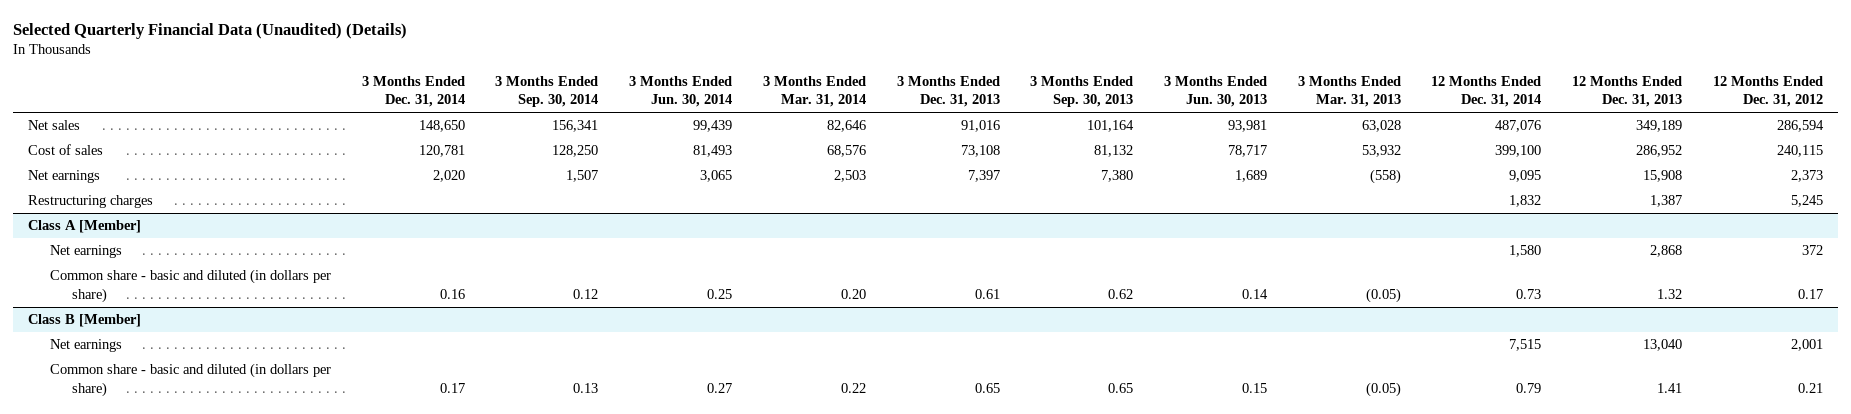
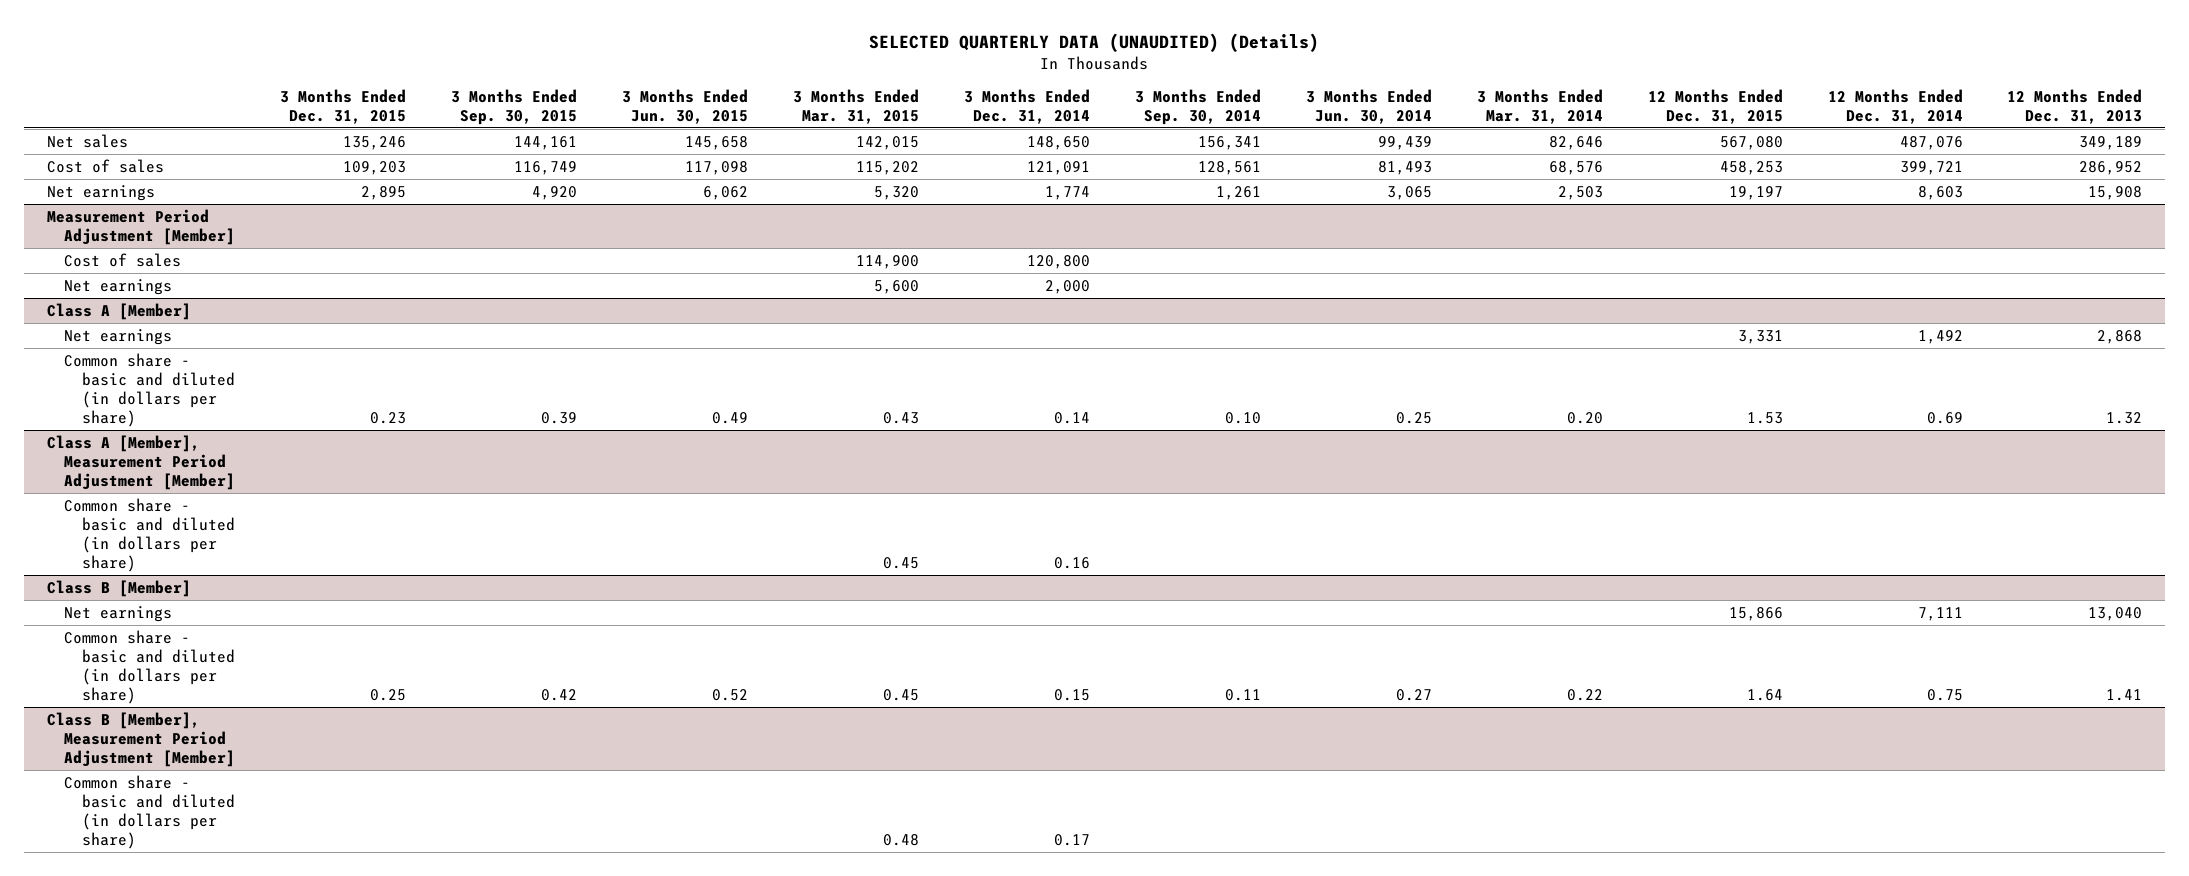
[12,23,407,40] Selected Quarterly Financial Data (Unaudited) (Details) -> [869,32,1320,52] SELECTED QUARTERLY DATA (UNAUDITED) (Details)
[896,76,1000,108] 3 Months Ended Dec. 31, 2013 -> none
[1030,76,1134,108] 3 Months Ended Sep. 30, 2013 -> none
[1164,76,1268,108] 3 Months Ended Jun. 30, 2013 -> none
[1297,76,1401,108] 3 Months Ended Mar. 31, 2013 -> none
[1712,76,1823,108] 12 Months Ended Dec. 31, 2012 -> none
none -> [280,88,407,124] 3 Months Ended Dec. 31, 2015
none -> [451,88,578,125] 3 Months Ended Sep. 30, 2015
none -> [622,88,749,124] 3 Months Ended Jun. 30, 2015
none -> [793,88,920,124] 3 Months Ended Mar. 31, 2015
none -> [1647,88,1783,124] 12 Months Ended Dec. 31, 2015
[28,195,154,209] Restructuring charges -> none
[418,145,465,158] 120,781 -> [1026,160,1090,175] 121,091
[552,145,599,158] 128,250 -> [1197,160,1261,175] 128,561
[1495,145,1542,158] 399,100 -> [1899,160,1963,175] 399,721
[432,170,465,183] 2,020 -> [1044,185,1090,200] 1,774
[566,170,599,183] 1,507 -> [1215,185,1261,200] 1,261
[1509,170,1542,183] 9,095 -> [1917,185,1963,200] 8,603
none -> [46,208,236,245] Measurement Period Adjustment [Member]
none -> [64,252,182,267] Cost of sales
none -> [64,278,173,295] Net earnings
[1509,245,1542,258] 1,580 -> [1917,329,1963,344] 1,492
[439,288,465,299] 0.16 -> [1053,411,1090,424] 0.14
[573,288,599,299] 0.12 -> [1224,411,1261,424] 0.10
[1516,288,1542,299] 0.73 -> [1926,411,1963,424] 0.69
none -> [46,434,236,490] Class A [Member], Measurement Period Adjustment [Member]
none -> [64,497,236,572] Common share - basic and diluted (in dollars per share)
[1509,339,1542,352] 7,515 -> [1917,606,1963,621] 7,111
[439,382,465,393] 0.17 -> [1053,688,1090,701] 0.15
[573,382,599,393] 0.13 -> [1224,688,1261,701] 0.11
[1516,382,1542,393] 0.79 -> [1926,688,1963,701] 0.75
none -> [46,711,236,767] Class B [Member], Measurement Period Adjustment [Member]
none -> [64,774,236,849] Common share - basic and diluted (in dollars per share)

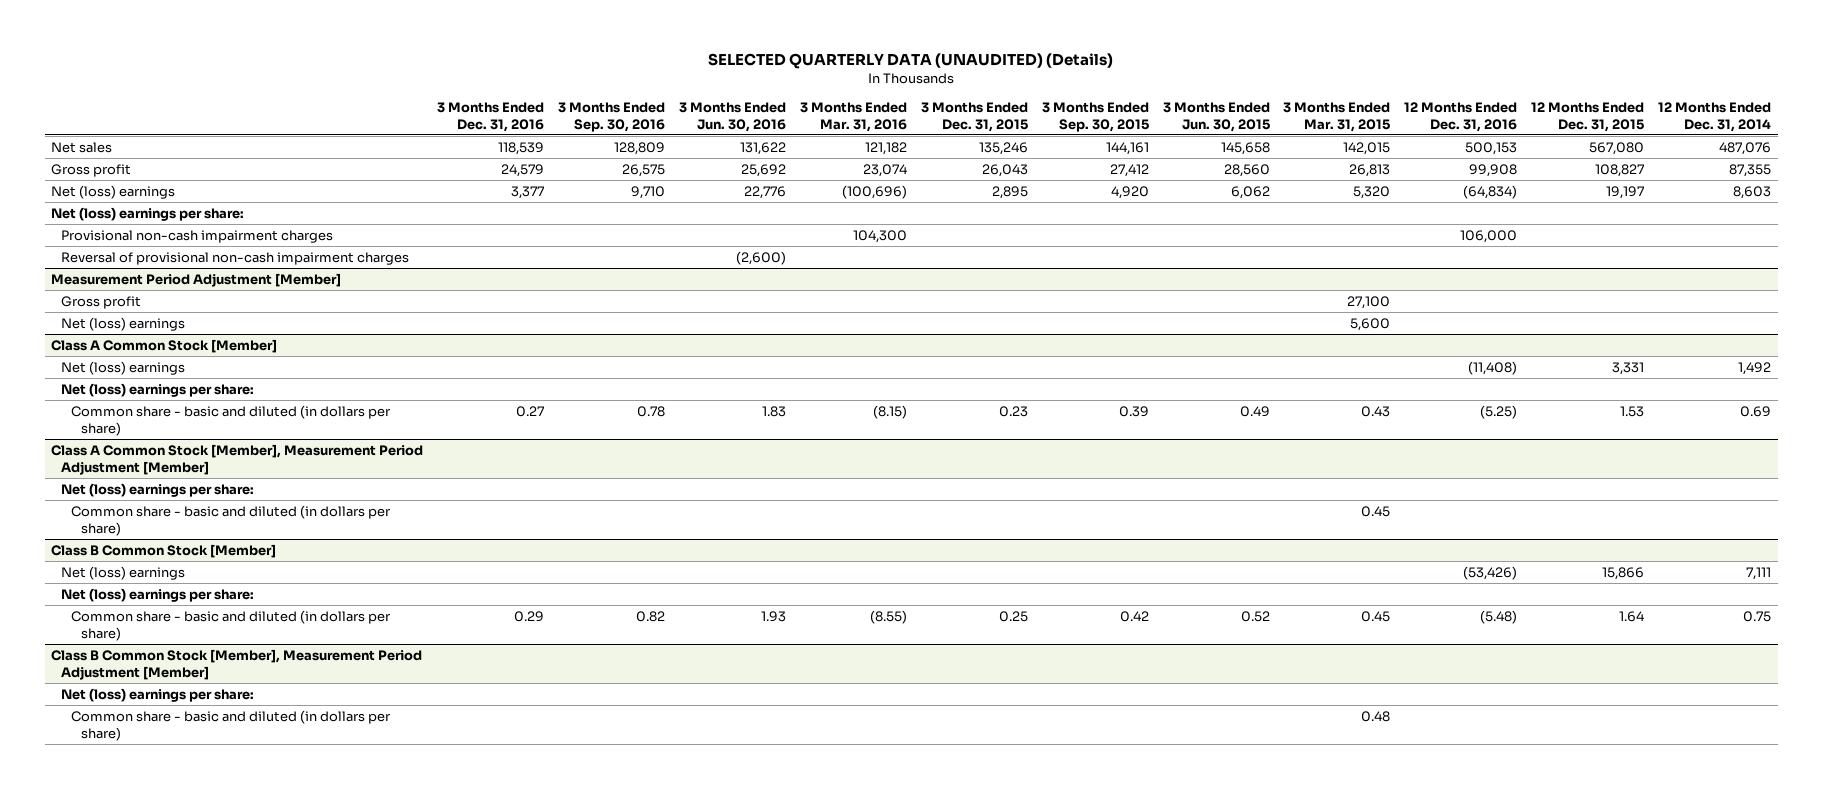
[963,88,1090,124] 3 Months Ended Dec. 31, 2014 -> none
[1134,88,1261,125] 3 Months Ended Sep. 30, 2014 -> none
[1305,88,1432,124] 3 Months Ended Jun. 30, 2014 -> none
[1476,88,1603,124] 3 Months Ended Mar. 31, 2014 -> none
[2007,88,2143,124] 12 Months Ended Dec. 31, 2013 -> none
none -> [437,101,545,132] 3 Months Ended Dec. 31, 2016
none -> [558,101,666,132] 3 Months Ended Sep. 30, 2016
none -> [679,101,787,132] 3 Months Ended Jun. 30, 2016
none -> [799,101,907,132] 3 Months Ended Mar. 31, 2016
none -> [1404,101,1518,132] 12 Months Ended Dec. 31, 2016
[46,158,164,173] Cost of sales -> none
none -> [51,163,132,177] Gross profit
[46,184,155,201] Net earnings -> [51,184,176,199] Net (loss) earnings
none -> [51,206,245,221] Net (loss) earnings per share:
none -> [61,229,334,243] Provisional non-cash impairment charges
none -> [61,251,410,265] Reversal of provisional non-cash impairment charges
[64,252,182,267] Cost of sales -> none
none -> [61,295,142,309] Gross profit
[64,278,173,295] Net earnings -> [61,316,186,331] Net (loss) earnings
[46,302,191,320] Class A [Member] -> [51,338,278,353] Class A Common Stock [Member]
[64,328,173,345] Net earnings -> [61,360,186,375] Net (loss) earnings
none -> [61,382,255,397] Net (loss) earnings per share:
[46,434,236,490] Class A [Member], Measurement Period Adjustment [Member] -> [51,443,424,475] Class A Common Stock [Member], Measurement Period Adjustment [Member]
none -> [61,482,255,497] Net (loss) earnings per share:
[46,579,191,597] Class B [Member] -> [51,543,277,558] Class B Common Stock [Member]
[64,605,173,622] Net earnings -> [61,565,186,580] Net (loss) earnings
none -> [61,587,255,602] Net (loss) earnings per share:
[46,711,236,767] Class B [Member], Measurement Period Adjustment [Member] -> [51,648,423,680] Class B Common Stock [Member], Measurement Period Adjustment [Member]
none -> [61,687,255,702] Net (loss) earnings per share:

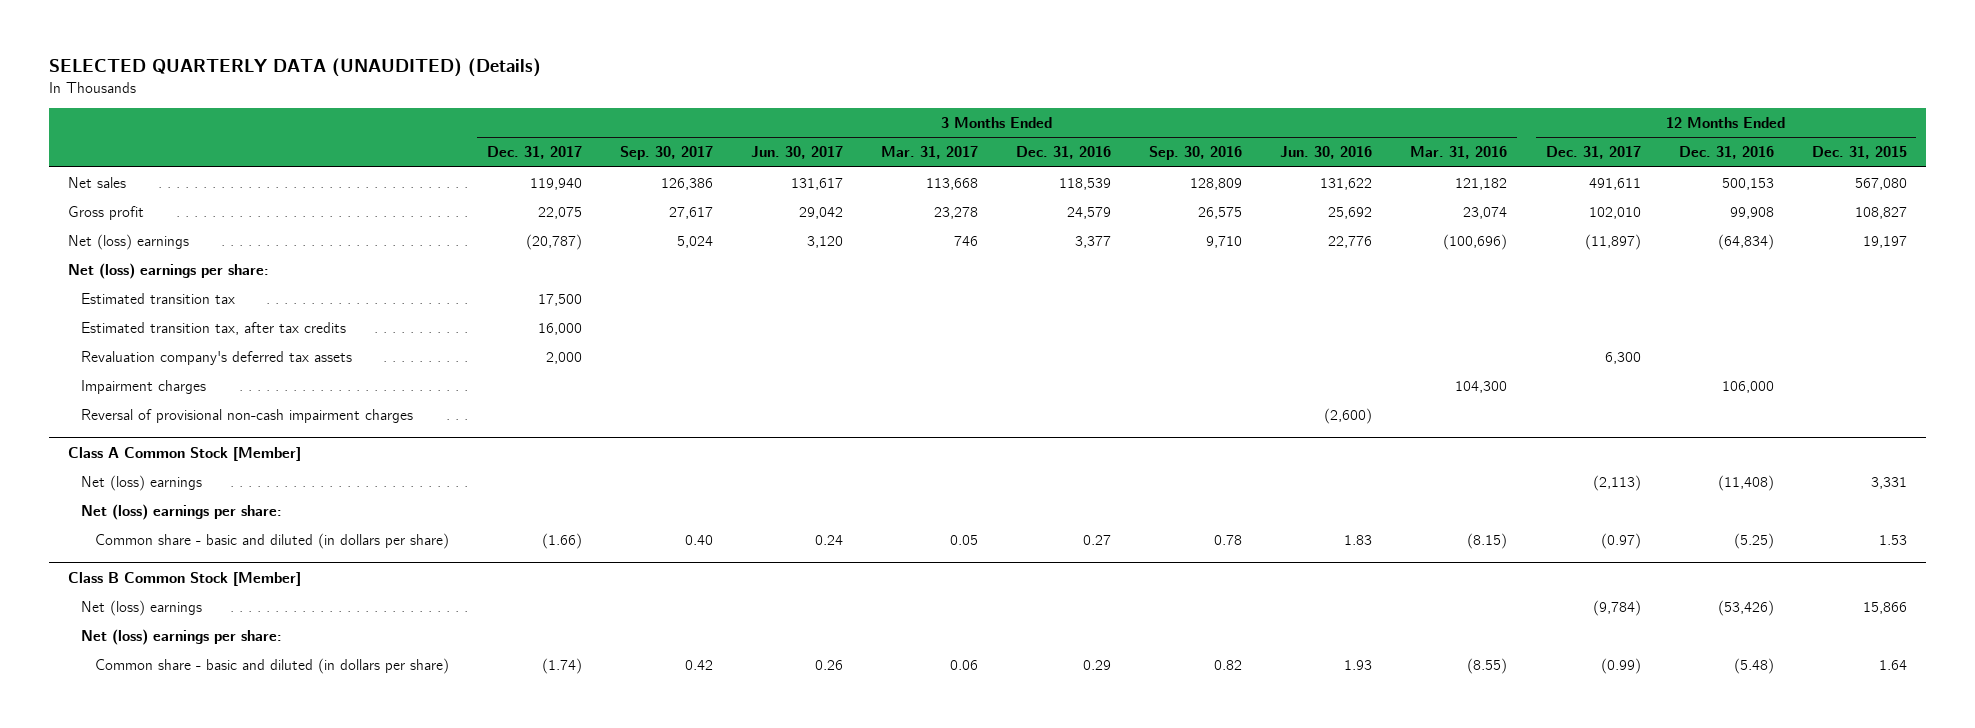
[920,101,1028,132] 3 Months Ended Dec. 31, 2015 -> none
[1041,101,1149,132] 3 Months Ended Sep. 30, 2015 -> none
[1162,101,1270,132] 3 Months Ended Jun. 30, 2015 -> none
[1283,101,1391,132] 3 Months Ended Mar. 31, 2015 -> none
[1658,101,1772,132] 12 Months Ended Dec. 31, 2014 -> none
none -> [486,146,582,160] Dec. 31, 2017
none -> [619,146,713,161] Sep. 30, 2017
none -> [750,146,843,160] Jun. 30, 2017
none -> [880,146,978,160] Mar. 31, 2017
none -> [1545,146,1641,160] Dec. 31, 2017
none -> [81,292,236,304] Estimated transition tax
none -> [81,321,347,335] Estimated transition tax, after tax credits
none -> [81,350,353,365] Revaluation company's deferred tax assets
[61,229,334,243] Provisional non-cash impairment charges -> [81,379,207,394] Impairment charges
[51,272,342,287] Measurement Period Adjustment [Member] -> none
[61,295,142,309] Gross profit -> none
[61,316,186,331] Net (loss) earnings -> none
[51,443,424,475] Class A Common Stock [Member], Measurement Period Adjustment [Member] -> none
[61,482,255,497] Net (loss) earnings per share: -> none
[71,504,392,536] Common share - basic and diluted (in dollars per share) -> none
[51,648,423,680] Class B Common Stock [Member], Measurement Period Adjustment [Member] -> none
[61,687,255,702] Net (loss) earnings per share: -> none
[71,709,392,741] Common share - basic and diluted (in dollars per share) -> none

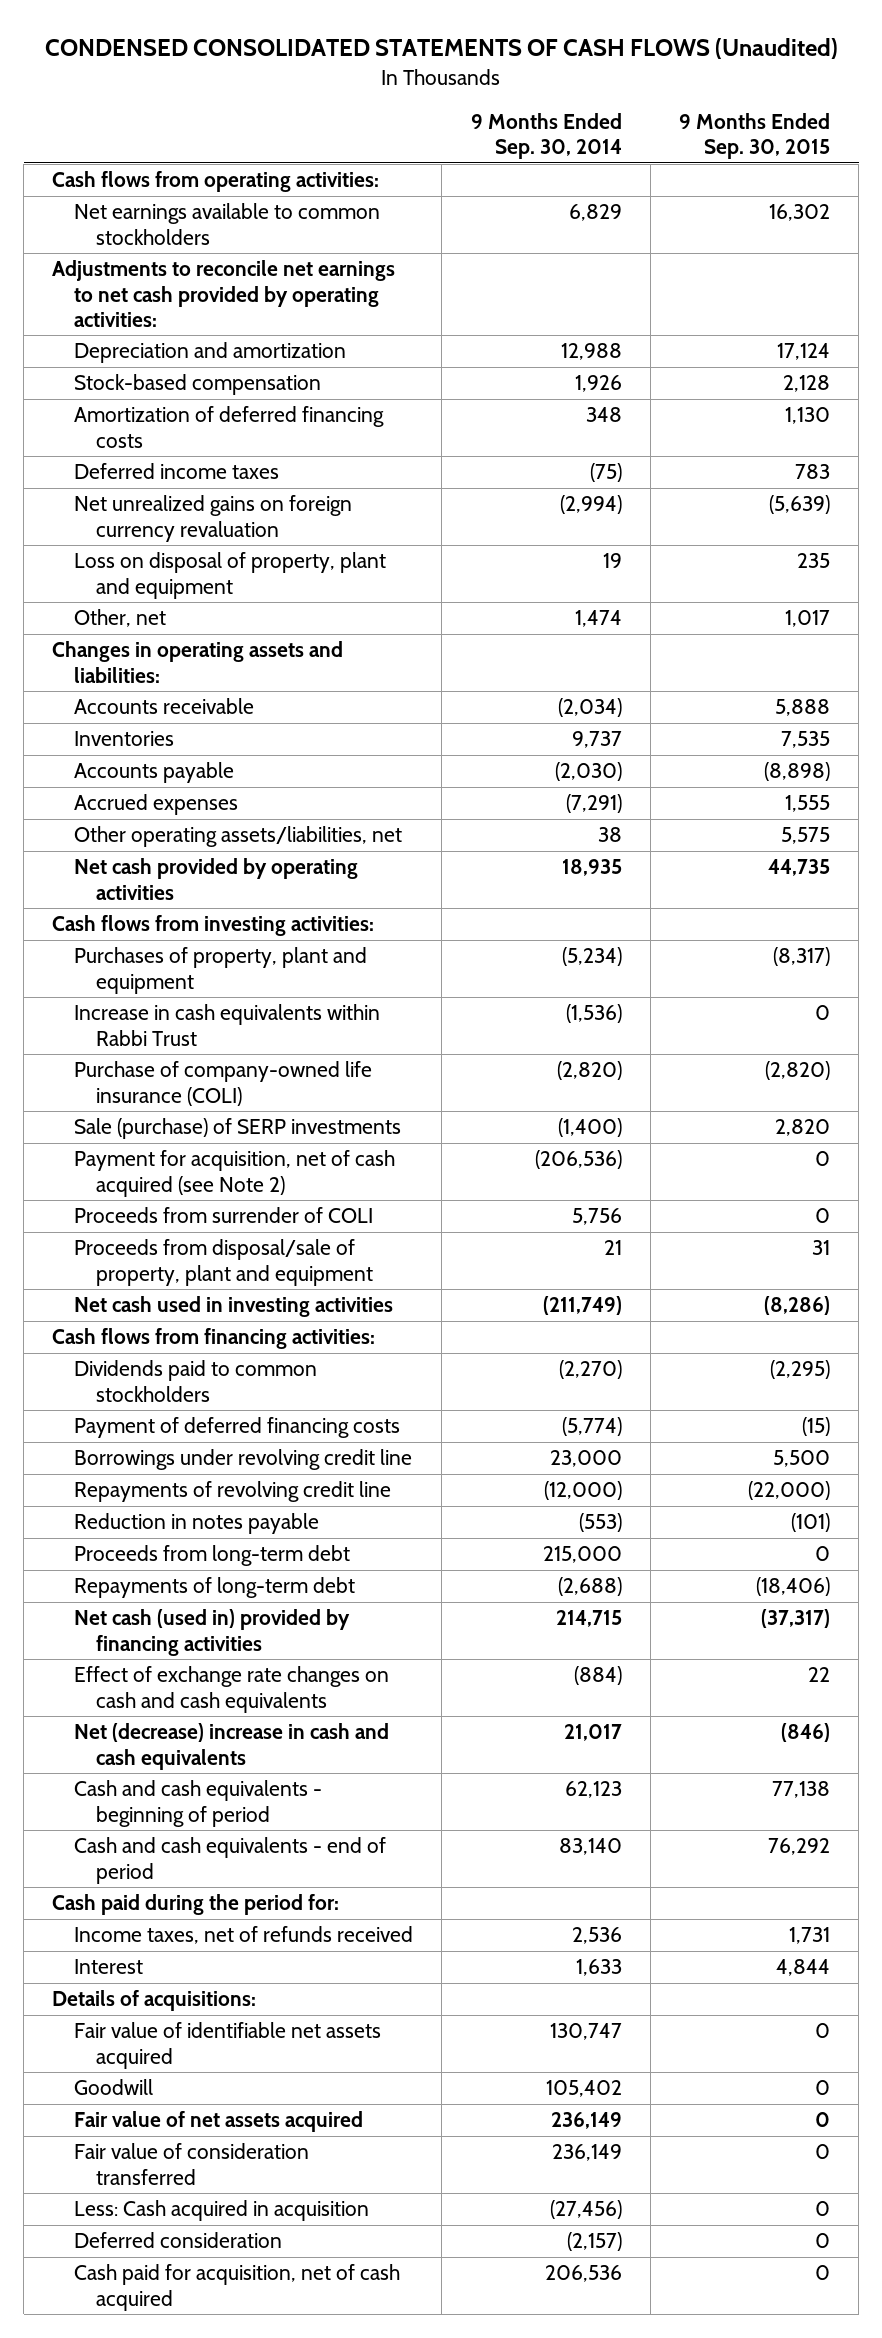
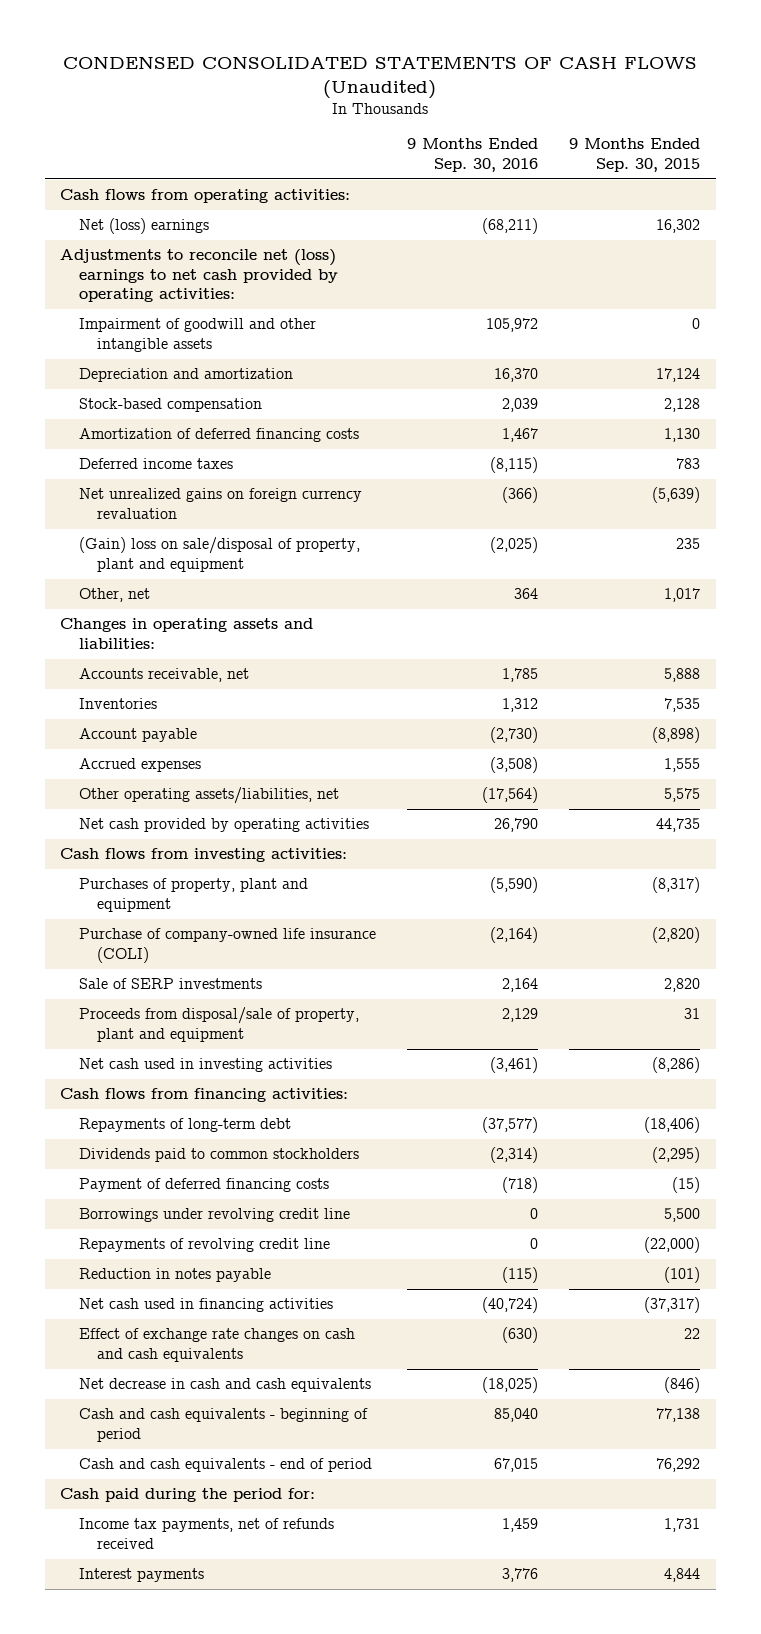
[470,113,622,160] 9 Months Ended Sep. 30, 2014 -> none
none -> [407,138,539,172] 9 Months Ended Sep. 30, 2016
[74,203,381,245] Net earnings available to common stockholders -> [78,218,209,235] Net (loss) earnings
[52,260,396,327] Adjustments to reconcile net earnings to net cash provided by operating activities: -> [60,249,338,302] Adjustments to reconcile net (loss) earnings to net cash provided by operating activities:
none -> [78,318,316,352] Impairment of goodwill and other intangible assets
[74,552,387,599] Loss on disposal of property, plant and equipment -> [78,537,360,572] (Gain) loss on sale/disposal of property, plant and equipment
[74,698,255,715] Accounts receivable -> [78,668,249,683] Accounts receivable, net
[74,762,235,784] Accounts payable -> [78,728,197,743] Account payable
[74,1004,381,1046] Increase in cash equivalents within Rabbi Trust -> none
[74,1150,396,1197] Payment for acquisition, net of cash acquired (see Note 2) -> none
[74,1207,374,1224] Proceeds from surrender of COLI -> none
[74,1118,402,1140] Sale (purchase) of SERP investments -> [78,978,262,990] Sale of SERP investments
[74,1577,356,1599] Repayments of long-term debt -> [78,1118,291,1133] Repayments of long-term debt
[74,1545,351,1567] Proceeds from long-term debt -> none
[74,1609,351,1656] Net cash (used in) provided by financing activities -> [78,1298,333,1313] Net cash used in financing activities
[74,1723,390,1770] Net (decrease) increase in cash and cash equivalents -> [78,1378,371,1393] Net decrease in cash and cash equivalents
[52,1990,257,2012] Details of acquisitions: -> none
[74,2022,382,2069] Fair value of identifiable net assets acquired -> none
[74,2079,154,2096] Goodwill -> none
[74,2111,364,2133] Fair value of net assets acquired -> none
[74,2143,310,2185] Fair value of consideration transferred -> none
[74,2200,370,2222] Less: Cash acquired in acquisition -> none
[74,2232,283,2249] Deferred consideration -> none
[74,2264,401,2311] Cash paid for acquisition, net of cash acquired -> none
[74,1926,414,1945] Income taxes, net of refunds received -> [78,1518,334,1549] Income tax payments, net of refunds received
[74,1959,144,1975] Interest -> [78,1568,204,1583] Interest payments

